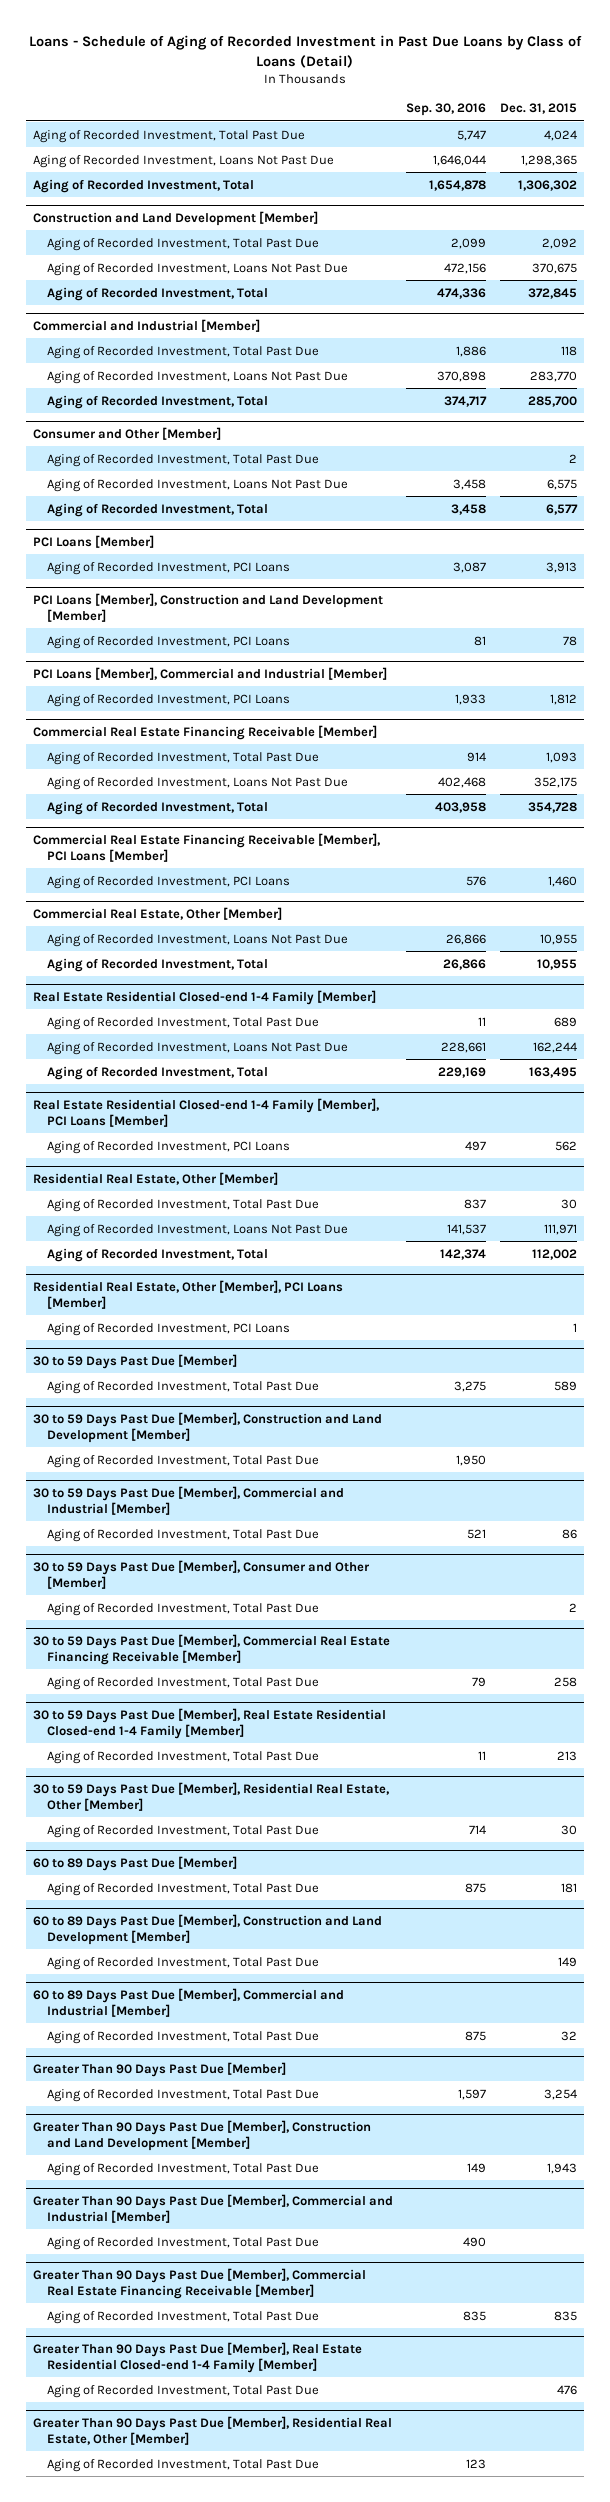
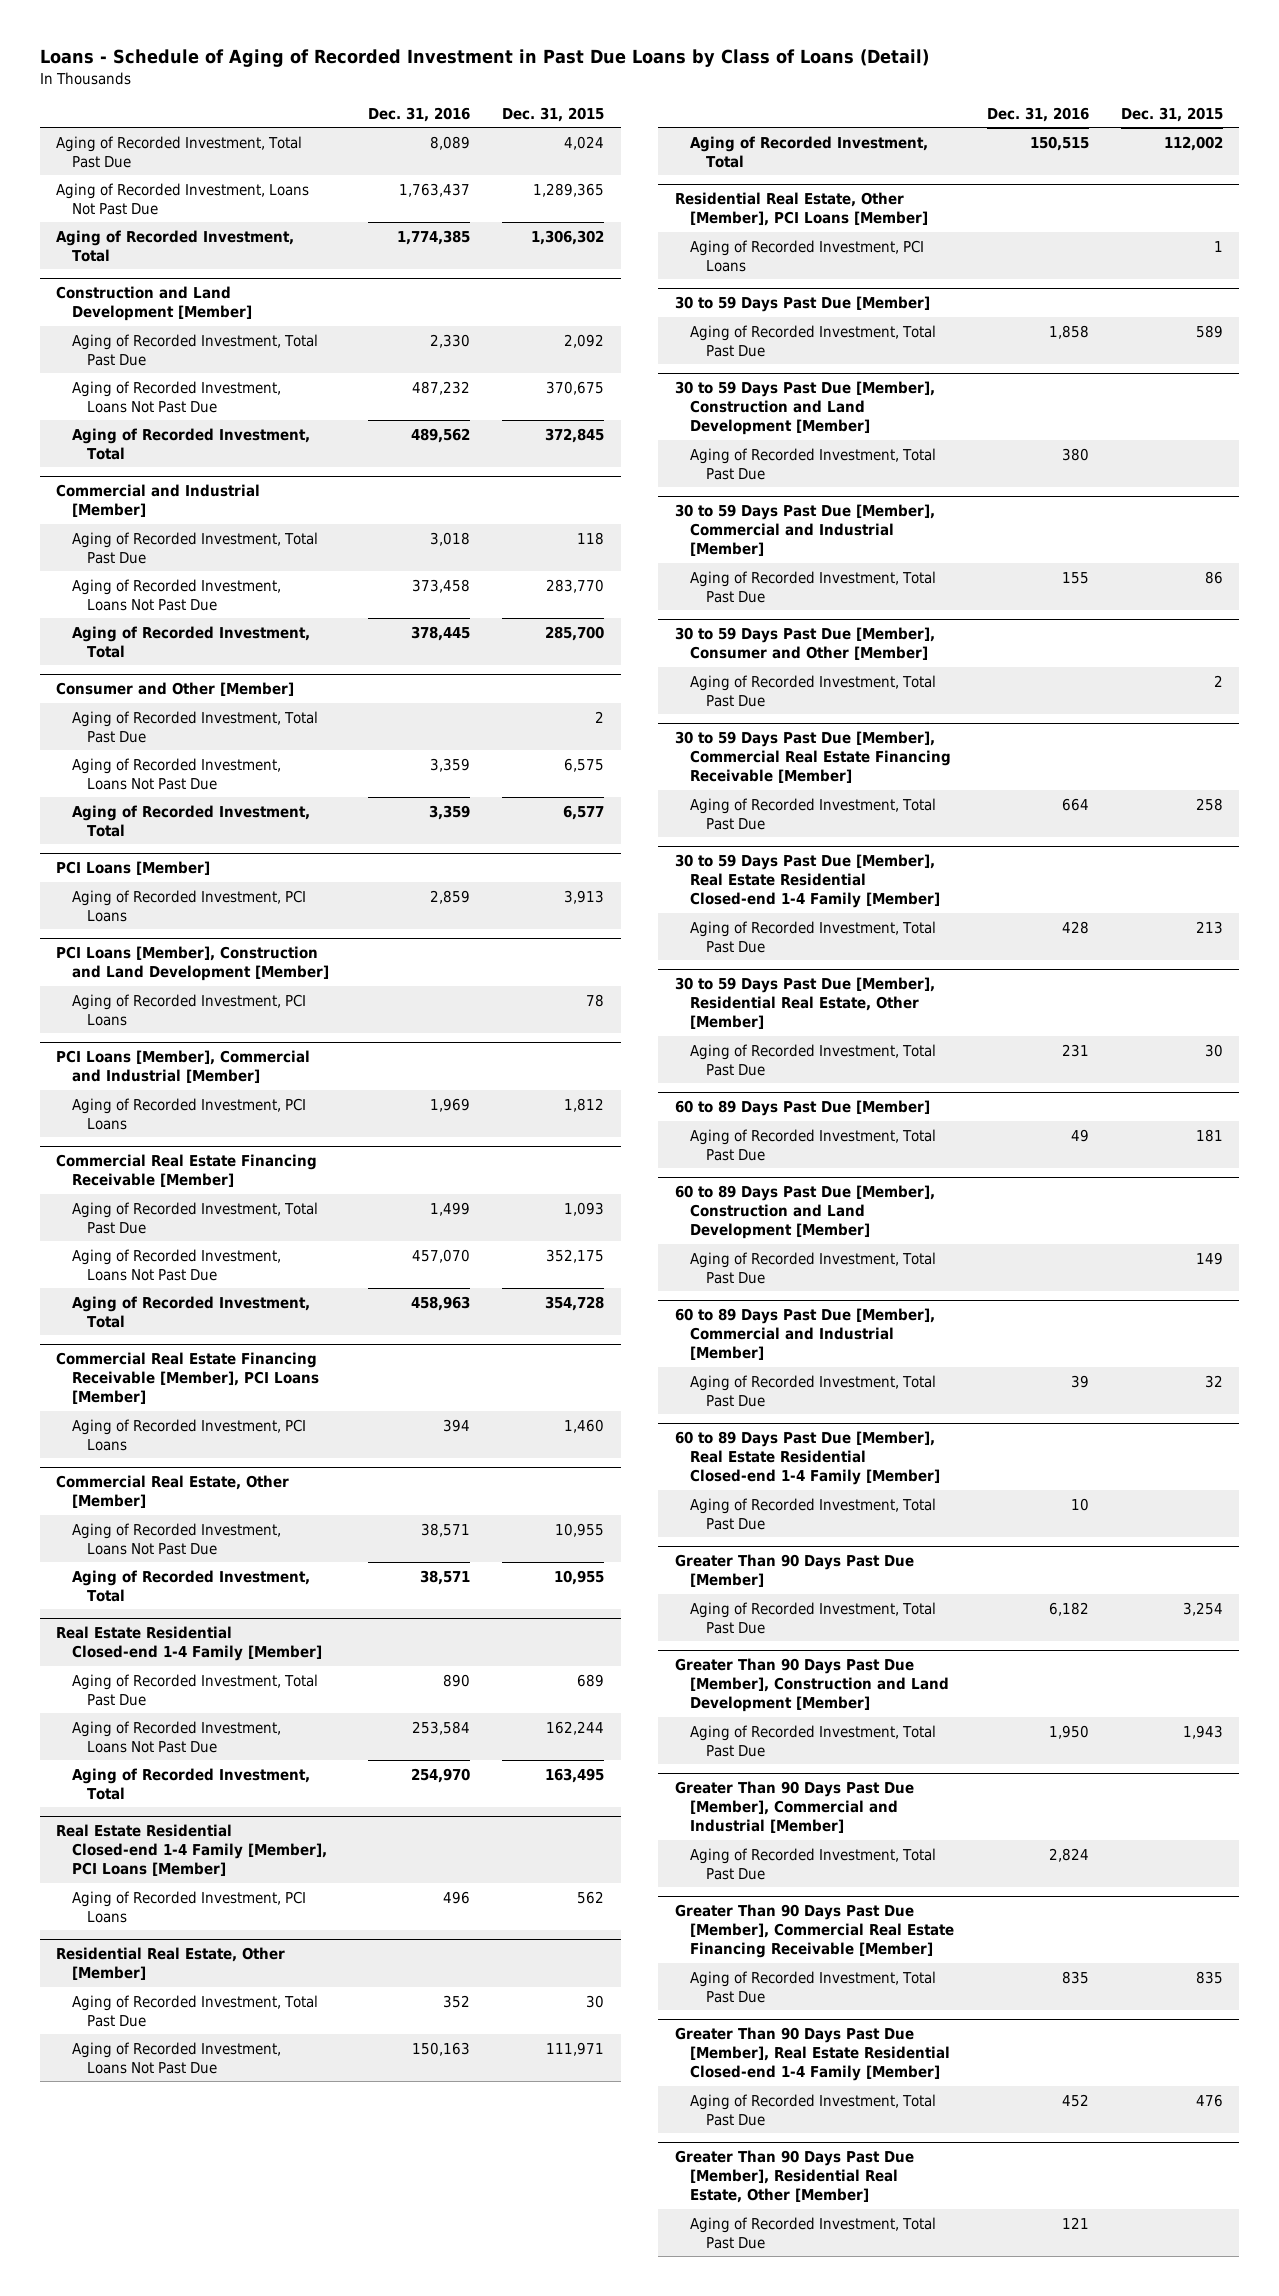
[406,103,487,117] Sep. 30, 2016 -> none
none -> [368,106,471,122] Dec. 31, 2016
[521,154,578,166] 1,298,365 -> [533,182,605,197] 1,289,365
none -> [674,1431,941,1486] 60 to 89 Days Past Due [Member], Real Estate Residential Closed-end 1-4 Family [Member]
none -> [690,1497,937,1530] Aging of Recorded Investment, Total Past Due

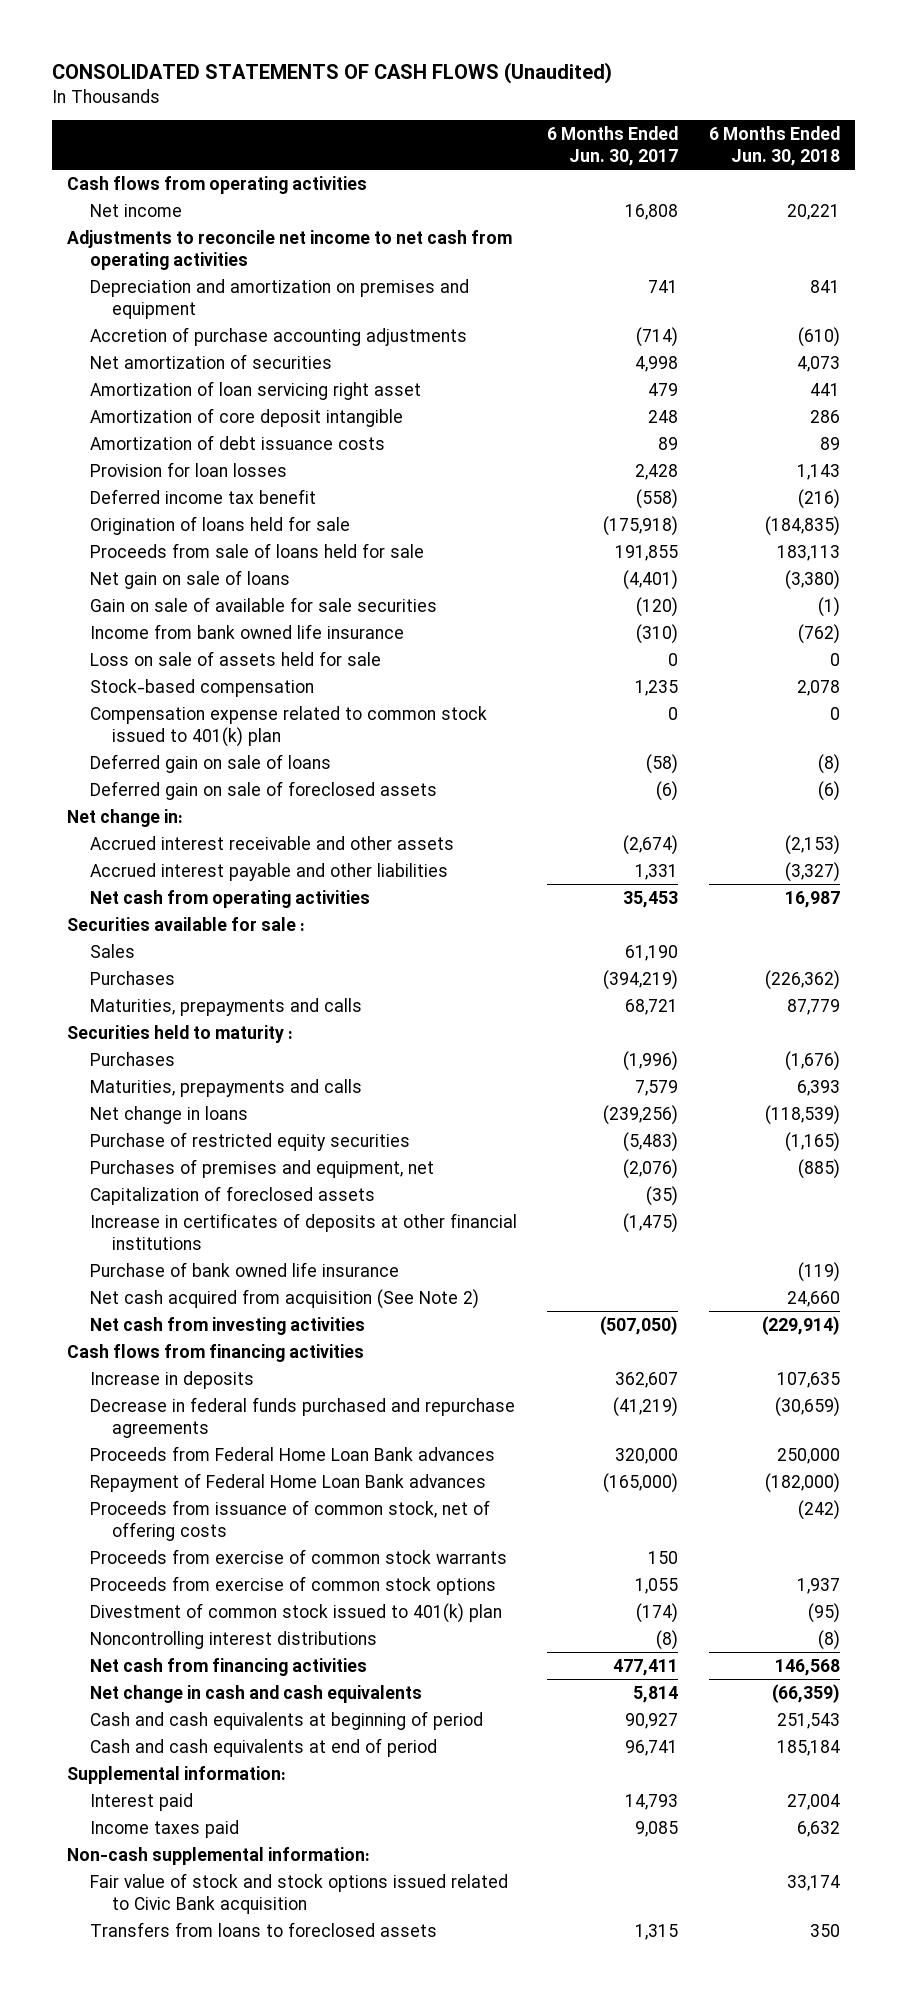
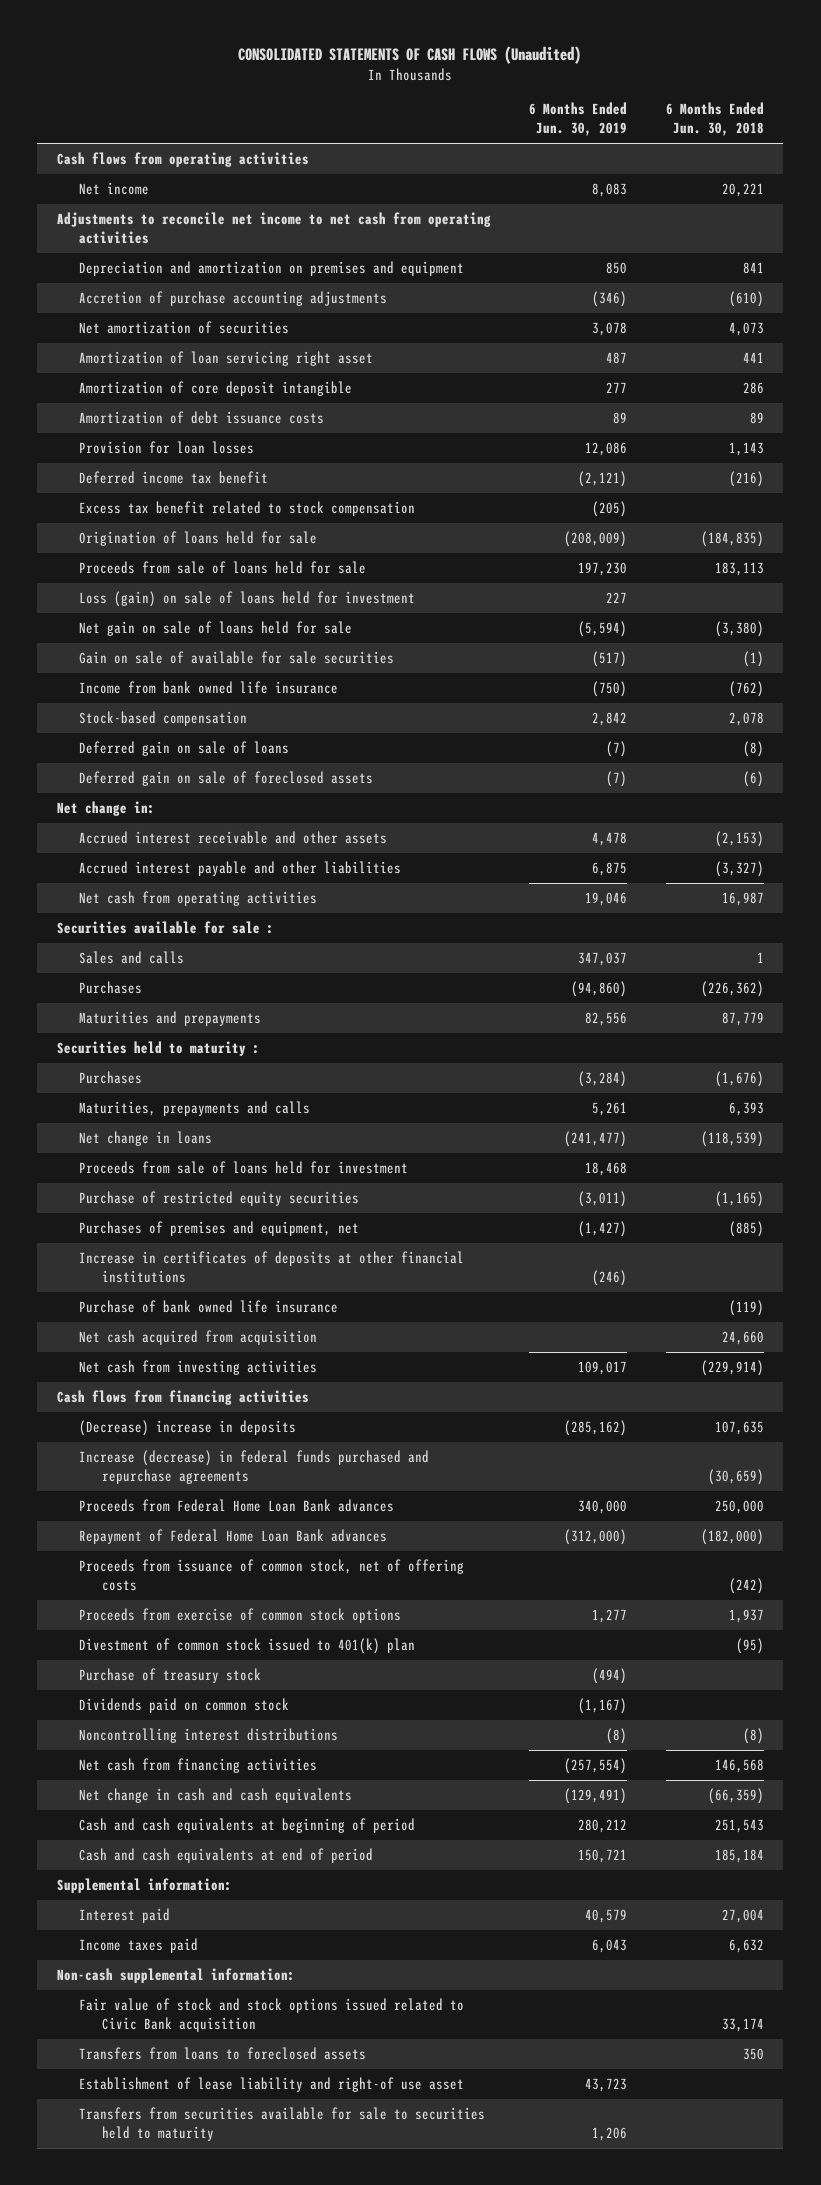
[547,125,679,166] 6 Months Ended Jun. 30, 2017 -> none
none -> [529,102,628,137] 6 Months Ended Jun. 30, 2019
none -> [79,501,416,517] Excess tax benefit related to stock compensation
none -> [79,591,416,608] Loss (gain) on sale of loans held for investment
[89,569,290,589] Net gain on sale of loans -> [79,621,353,637] Net gain on sale of loans held for sale
[89,650,381,666] Loss on sale of assets held for sale -> none
[89,705,487,747] Compensation expense related to common stock issued to 401(k) plan -> none
[89,943,135,958] Sales -> none
none -> [79,951,185,965] Sales and calls
[89,997,362,1016] Maturities, prepayments and calls -> [79,1011,262,1027] Maturities and prepayments
none -> [79,1161,409,1175] Proceeds from sale of loans held for investment
[89,1185,375,1205] Capitalization of foreclosed assets -> none
[89,1288,479,1309] Net cash acquired from acquisition (See Note 2) -> [79,1330,318,1346] Net cash acquired from acquisition
[89,1370,254,1389] Increase in deposits -> [79,1420,297,1437] (Decrease) increase in deposits
[89,1396,515,1438] Decrease in federal funds purchased and repurchase agreements -> [79,1450,430,1485] Increase (decrease) in federal funds purchased and repurchase agreements
[89,1548,507,1564] Proceeds from exercise of common stock warrants -> none
none -> [79,1668,262,1684] Purchase of treasury stock
none -> [79,1698,290,1714] Dividends paid on common stock
none -> [79,2077,465,2093] Establishment of lease liability and right-of use asset
none -> [79,2107,486,2142] Transfers from securities available for sale to securities held to maturity

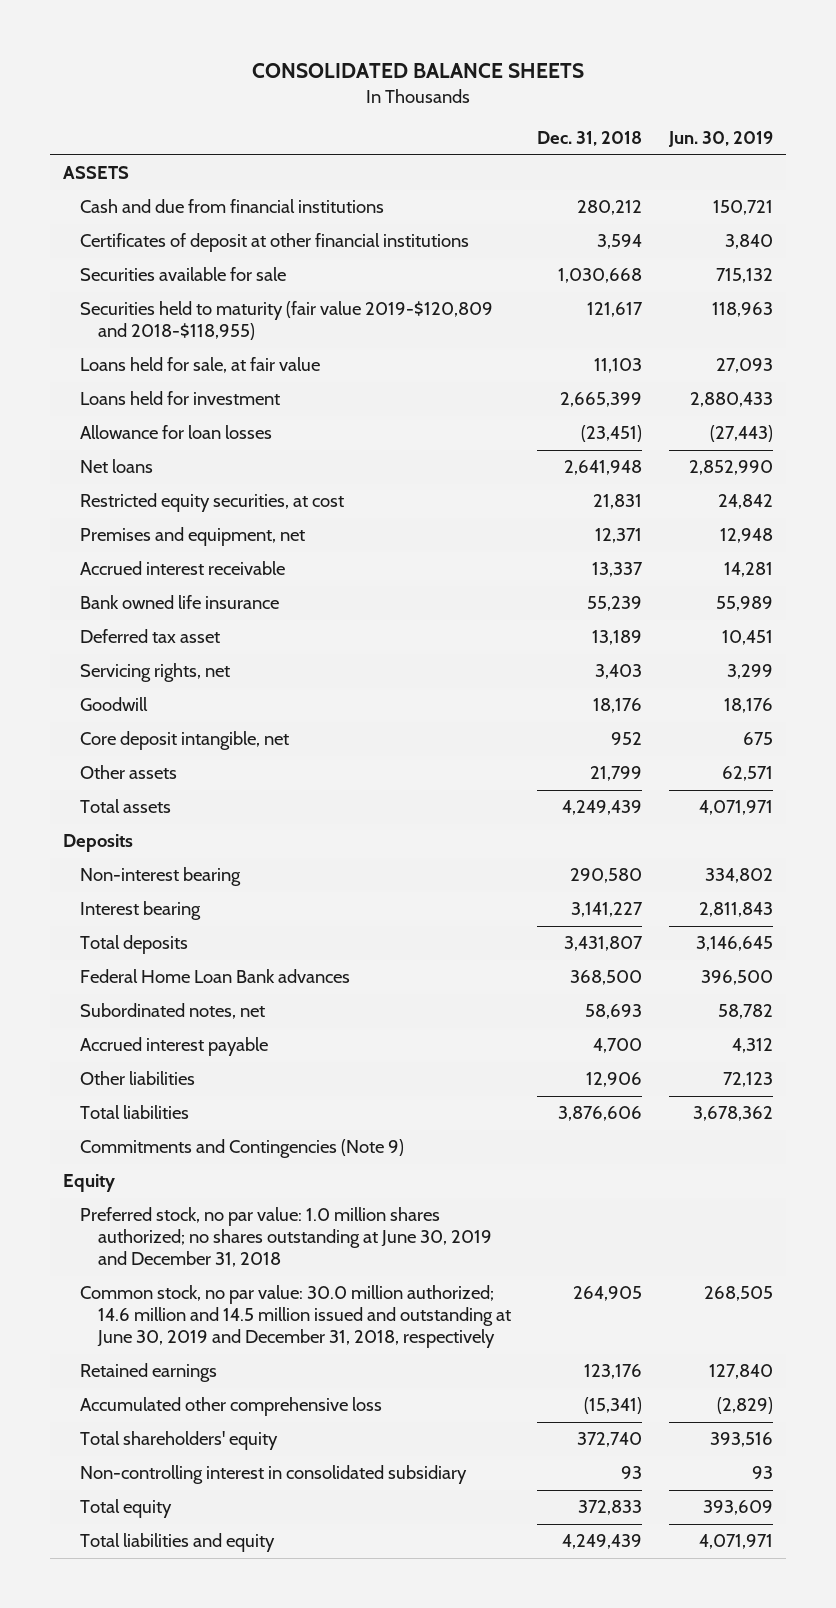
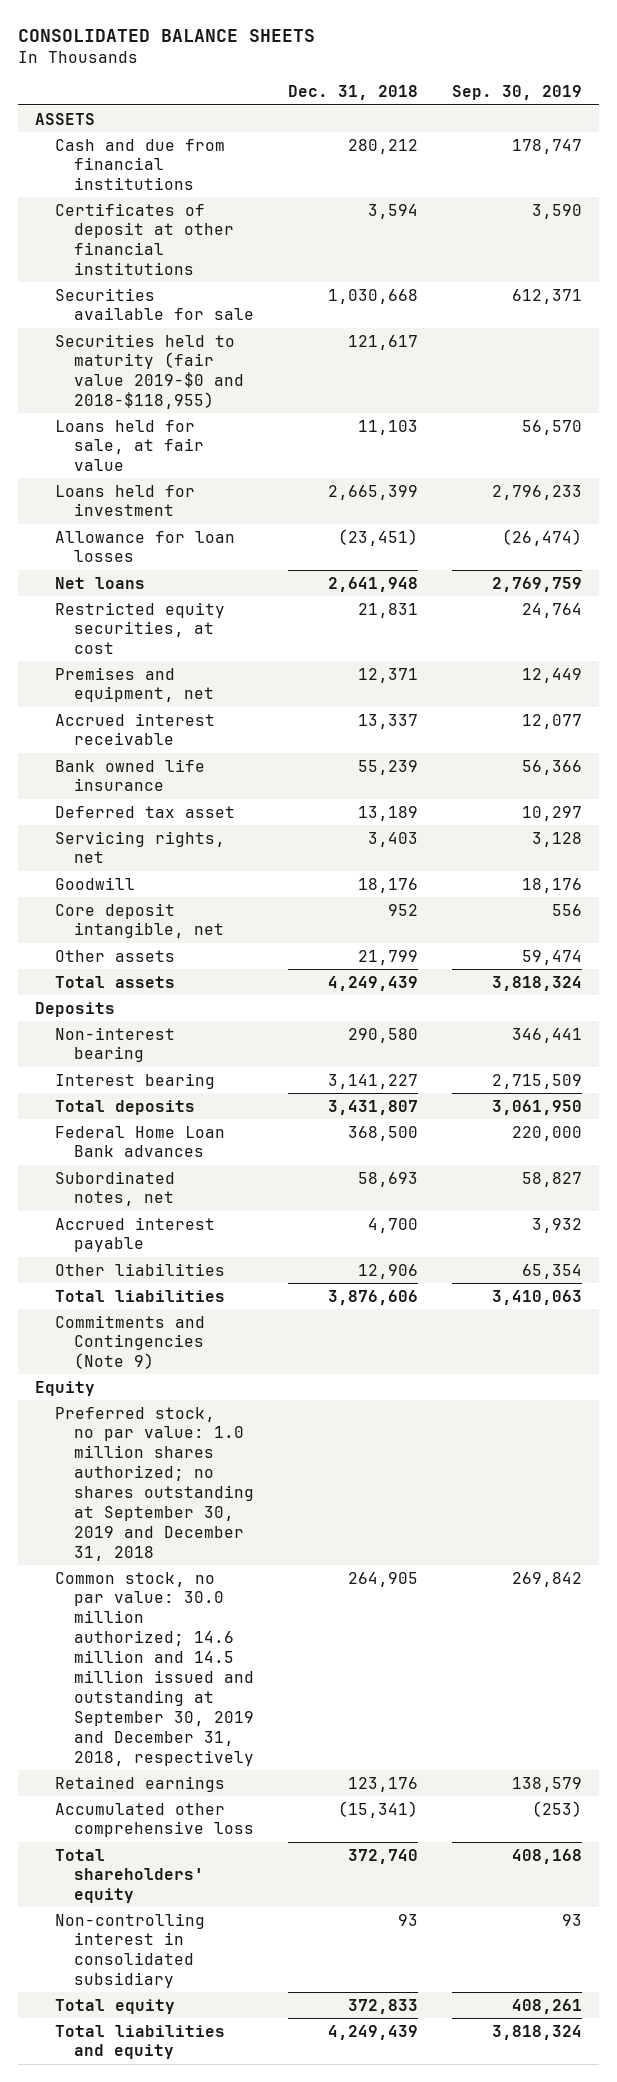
[668,131,774,148] Jun. 30, 2019 -> none
none -> [452,85,583,101] Sep. 30, 2019
[80,301,494,341] Securities held to maturity (fair value 2019-$120,809 and 2018-$118,955) -> [54,333,245,410] Securities held to maturity (fair value 2019-$0 and 2018-$118,955)
[80,1207,492,1268] Preferred stock, no par value: 1.0 million shares authorized; no shares outstanding at June 30, 2019 and December 31, 2018 -> [54,1406,255,1562] Preferred stock, no par value: 1.0 million shares authorized; no shares outstanding at September 30, 2019 and December 31, 2018
[80,1285,511,1349] Common stock, no par value: 30.0 million authorized; 14.6 million and 14.5 million issued and outstanding at June 30, 2019 and December 31, 2018, respectively -> [54,1571,255,1766] Common stock, no par value: 30.0 million authorized; 14.6 million and 14.5 million issued and outstanding at September 30, 2019 and December 31, 2018, respectively

